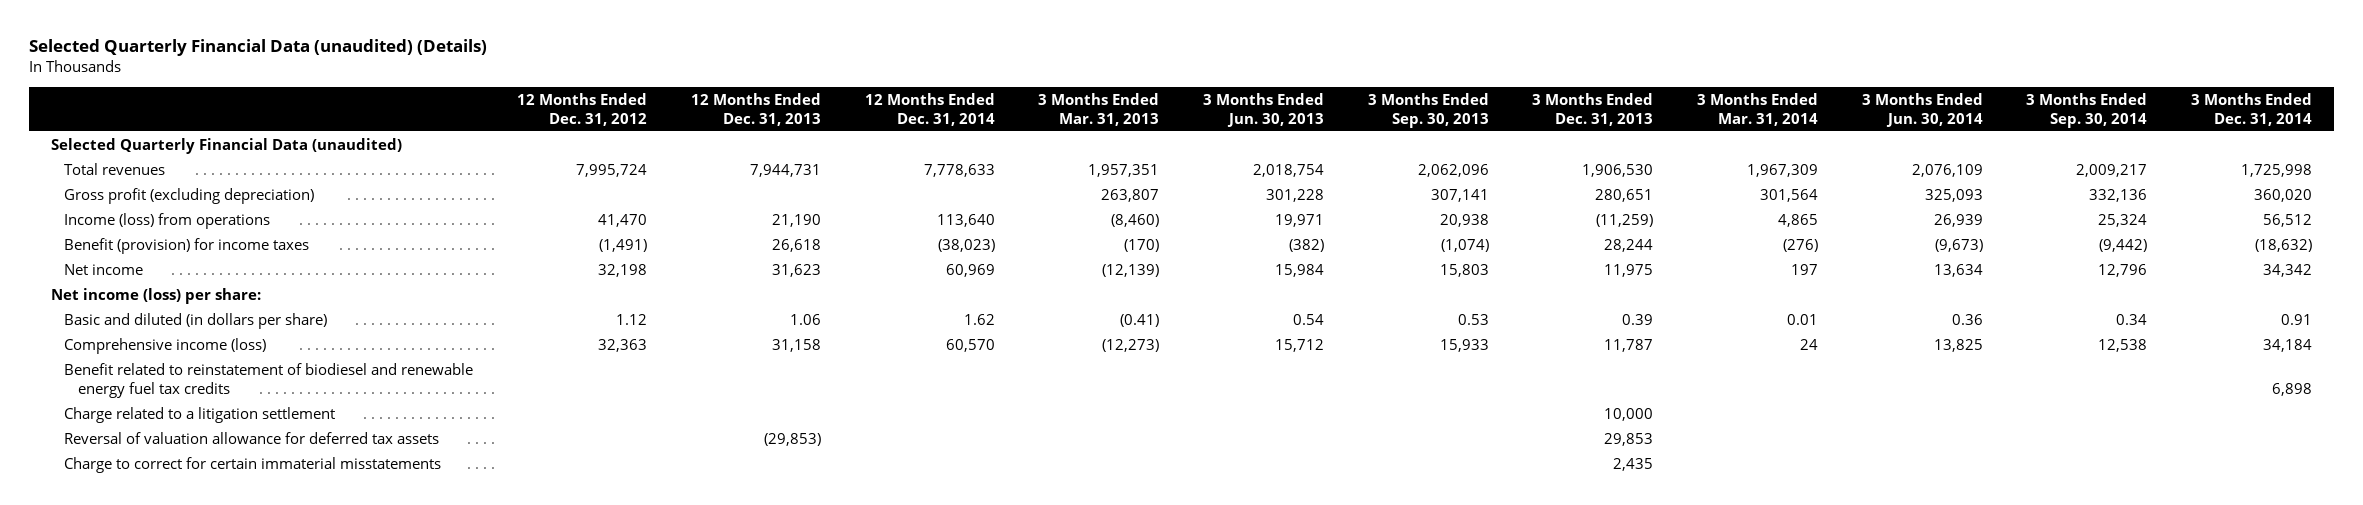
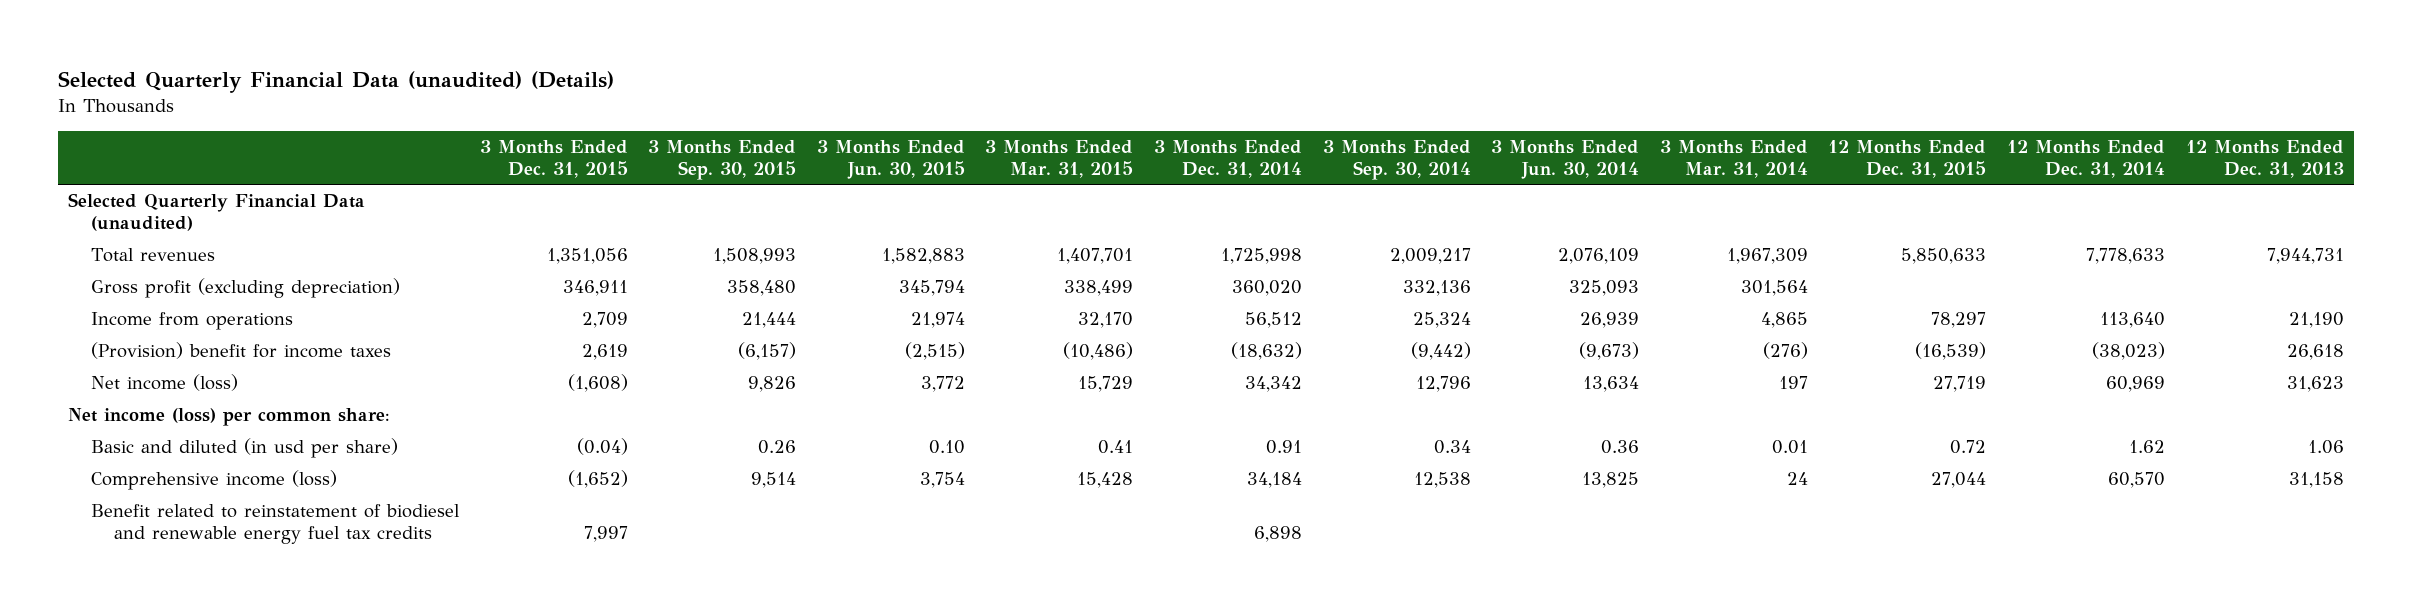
[517,92,648,126] 12 Months Ended Dec. 31, 2012 -> none
[1038,92,1160,126] 3 Months Ended Mar. 31, 2013 -> none
[1202,92,1324,127] 3 Months Ended Jun. 30, 2013 -> none
[1367,92,1489,128] 3 Months Ended Sep. 30, 2013 -> none
[1532,92,1654,126] 3 Months Ended Dec. 31, 2013 -> none
none -> [479,139,628,178] 3 Months Ended Dec. 31, 2015
none -> [648,139,797,180] 3 Months Ended Sep. 30, 2015
none -> [816,139,965,179] 3 Months Ended Jun. 30, 2015
none -> [985,139,1134,178] 3 Months Ended Mar. 31, 2015
none -> [1828,139,1987,178] 12 Months Ended Dec. 31, 2015
[64,212,271,229] Income (loss) from operations -> [91,312,294,331] Income from operations
[64,237,310,254] Benefit (provision) for income taxes -> [91,342,392,360] (Provision) benefit for income taxes
[64,263,144,275] Net income -> [91,374,239,392] Net income (loss)
[50,287,261,304] Net income (loss) per share: -> [68,408,391,427] Net income (loss) per common share:
[64,312,328,329] Basic and diluted (in dollars per share) -> [91,438,399,459] Basic and diluted (in usd per share)
[64,406,336,423] Charge related to a litigation settlement -> none
[64,431,440,444] Reversal of valuation allowance for deferred tax assets -> none
[64,456,442,473] Charge to correct for certain immaterial misstatements -> none

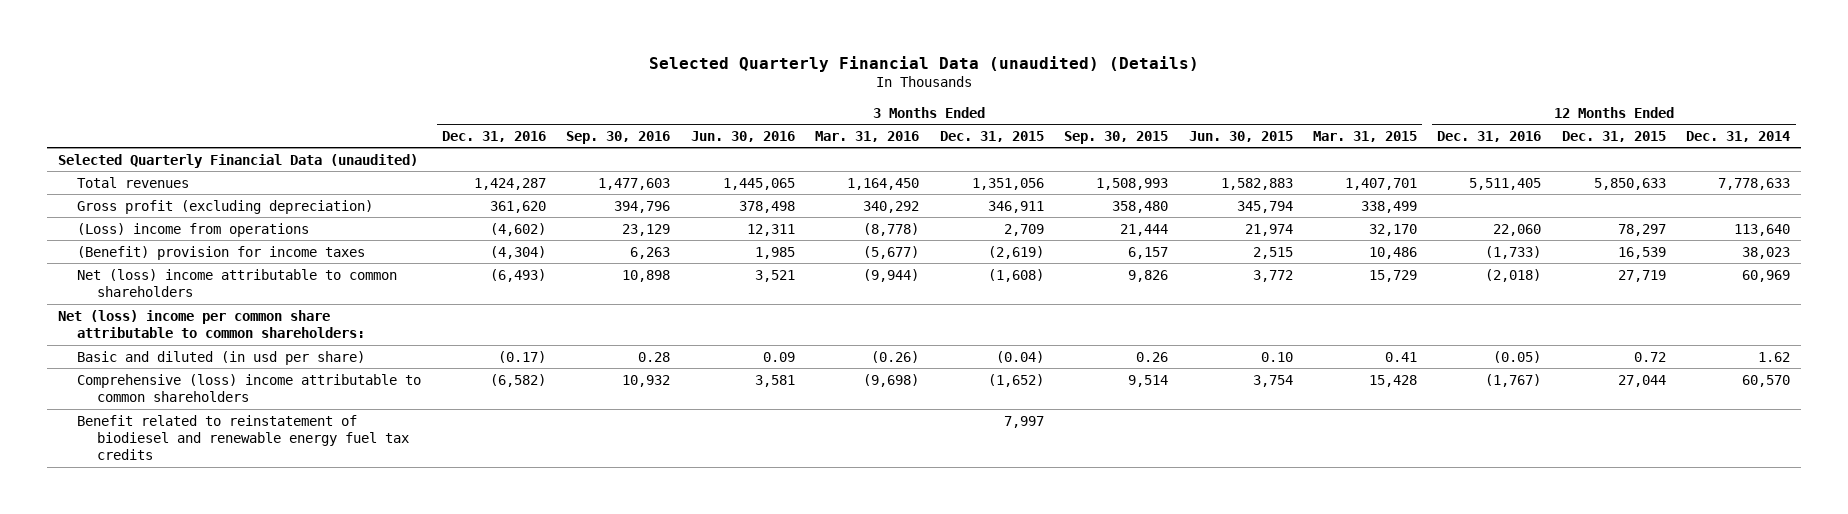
[1154,139,1303,178] 3 Months Ended Dec. 31, 2014 -> none
[1322,139,1471,180] 3 Months Ended Sep. 30, 2014 -> none
[1491,139,1640,179] 3 Months Ended Jun. 30, 2014 -> none
[1659,139,1808,178] 3 Months Ended Mar. 31, 2014 -> none
[2185,139,2344,178] 12 Months Ended Dec. 31, 2013 -> none
none -> [441,130,546,142] Dec. 31, 2016
none -> [566,130,671,144] Sep. 30, 2016
none -> [690,130,795,142] Jun. 30, 2016
none -> [815,130,920,142] Mar. 31, 2016
none -> [1437,130,1542,142] Dec. 31, 2016
[91,312,294,331] Income from operations -> [77,222,310,237] (Loss) income from operations
[91,342,392,360] (Provision) benefit for income taxes -> [77,245,366,260] (Benefit) provision for income taxes
[581,344,628,361] 2,619 -> [987,245,1044,259] (2,619)
[738,342,797,361] (6,157) -> [1128,246,1169,259] 6,157
[904,342,965,361] (2,515) -> [1252,246,1293,259] 2,515
[1063,342,1134,361] (10,486) -> [1369,246,1418,259] 10,486
[1915,342,1987,361] (16,539) -> [1617,246,1666,259] 16,539
[2092,342,2166,361] (38,023) -> [1742,246,1791,259] 38,023
[91,374,239,392] Net income (loss) -> [77,268,398,297] Net (loss) income attributable to common shareholders
[68,408,391,427] Net income (loss) per common share: -> [57,309,366,338] Net (loss) income per common share attributable to common shareholders:
[91,470,338,491] Comprehensive income (loss) -> [77,373,422,402] Comprehensive (loss) income attributable to common shareholders

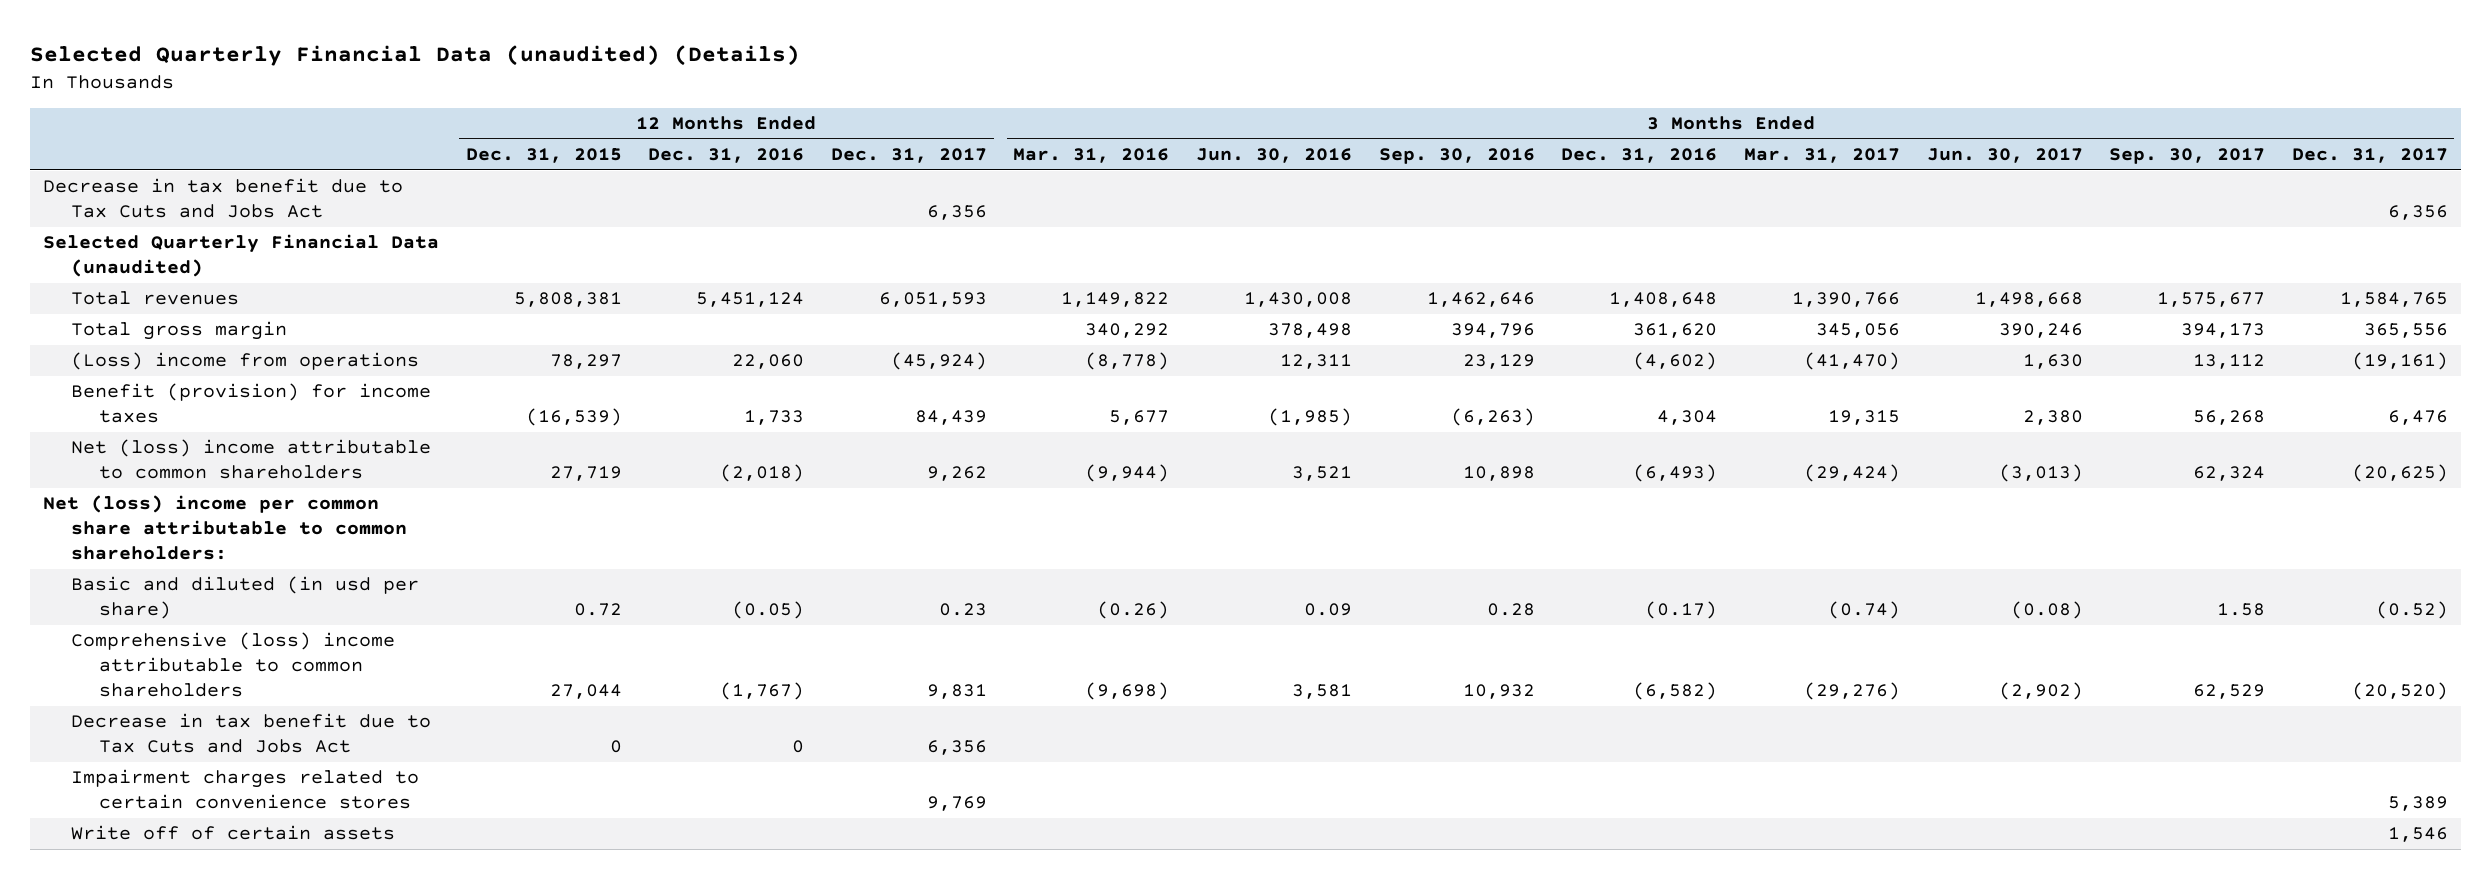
[939,130,1044,142] Dec. 31, 2015 -> none
[1064,130,1169,144] Sep. 30, 2015 -> none
[1188,130,1293,142] Jun. 30, 2015 -> none
[1313,130,1418,142] Mar. 31, 2015 -> none
[1686,130,1791,142] Dec. 31, 2014 -> none
none -> [830,148,987,164] Dec. 31, 2017
none -> [1743,148,1900,164] Mar. 31, 2017
none -> [1926,148,2083,164] Jun. 30, 2017
none -> [2109,148,2266,165] Sep. 30, 2017
none -> [2291,148,2448,164] Dec. 31, 2017
none -> [43,178,404,219] Decrease in tax benefit due to Tax Cuts and Jobs Act
[473,177,546,190] 1,424,287 -> [1609,292,1718,308] 1,408,648
[598,177,671,190] 1,477,603 -> [1426,292,1535,308] 1,462,646
[722,177,795,190] 1,445,065 -> [1244,292,1353,308] 1,430,008
[847,177,920,190] 1,164,450 -> [1061,292,1170,308] 1,149,822
[1469,177,1542,190] 5,511,405 -> [696,292,805,308] 5,451,124
[1593,177,1666,190] 5,850,633 -> [513,292,622,308] 5,808,381
[77,199,374,214] Gross profit (excluding depreciation) -> [71,321,288,341] Total gross margin
[77,245,366,260] (Benefit) provision for income taxes -> [71,383,432,424] Benefit (provision) for income taxes
[489,245,546,259] (4,304) -> [1657,410,1718,426] 4,304
[630,246,671,259] 6,263 -> [1450,408,1535,427] (6,263)
[754,246,795,259] 1,985 -> [1268,408,1353,427] (1,985)
[863,245,920,259] (5,677) -> [1109,410,1170,426] 5,677
[1485,245,1542,259] (1,733) -> [744,410,805,426] 1,733
[1617,246,1666,259] 16,539 -> [525,408,622,427] (16,539)
[77,414,410,461] Benefit related to reinstatement of biodiesel and renewable energy fuel tax credits -> none
none -> [71,713,432,754] Decrease in tax benefit due to Tax Cuts and Jobs Act
none -> [71,769,420,810] Impairment charges related to certain convenience stores
none -> [71,825,396,841] Write off of certain assets

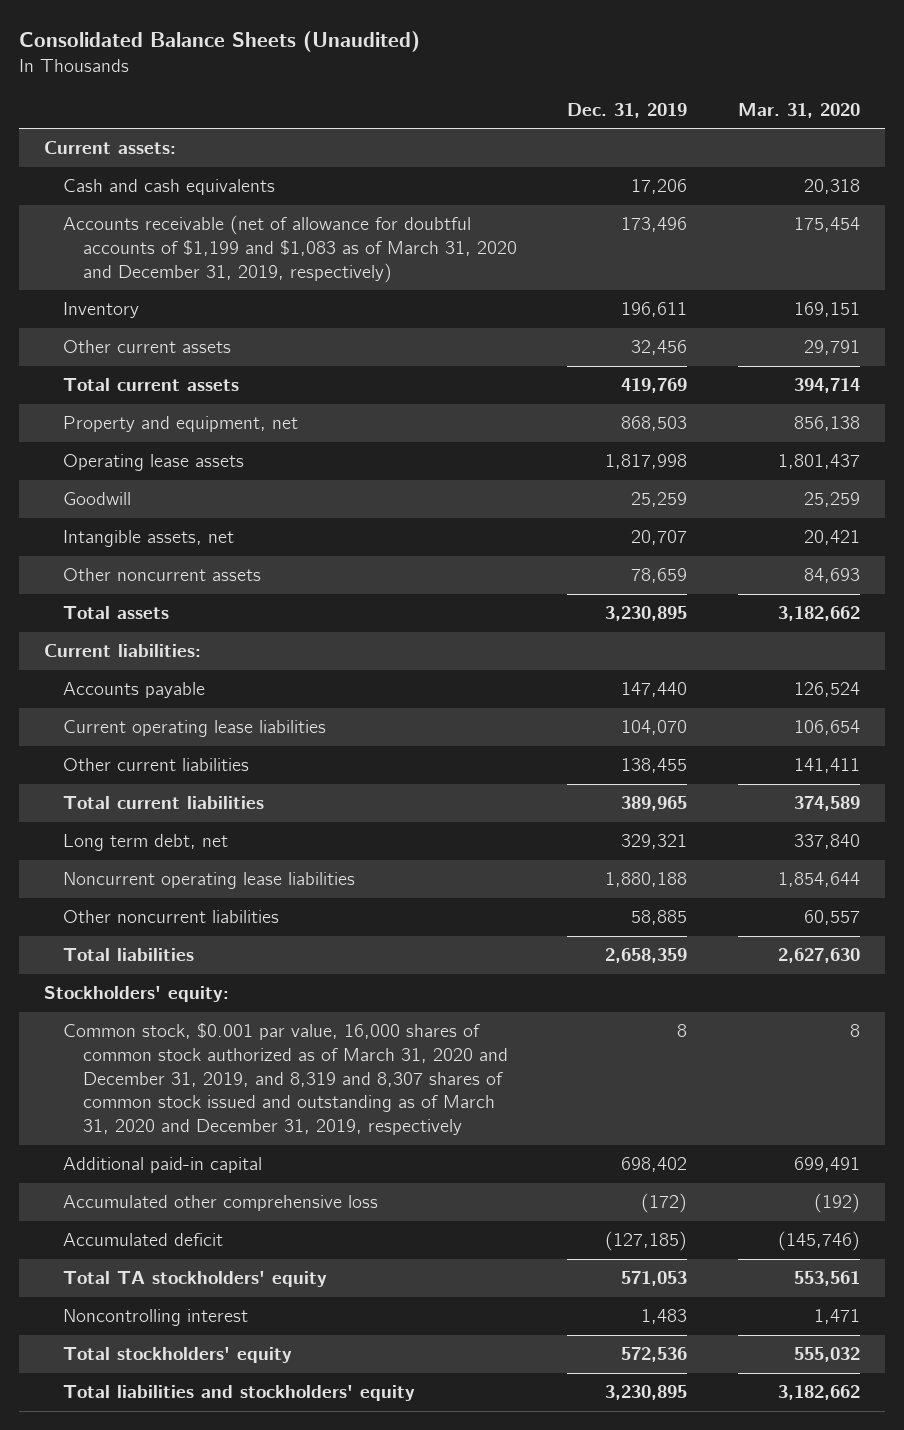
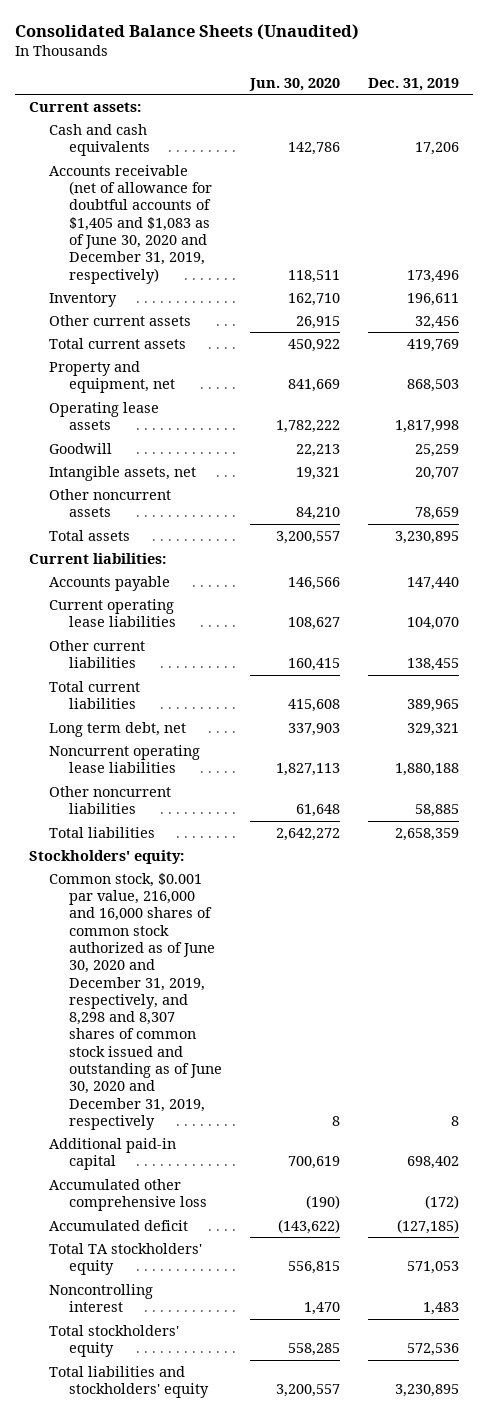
[737,102,860,118] Mar. 31, 2020 -> none
none -> [248,77,340,91] Jun. 30, 2020
[63,215,517,283] Accounts receivable (net of allowance for doubtful accounts of $1,199 and $1,083 as of March 31, 2020 and December 31, 2019, respectively) -> [48,164,212,284] Accounts receivable (net of allowance for doubtful accounts of $1,405 and $1,083 as of June 30, 2020 and December 31, 2019, respectively)
[63,1023,508,1136] Common stock, $0.001 par value, 16,000 shares of common stock authorized as of March 31, 2020 and December 31, 2019, and 8,319 and 8,307 shares of common stock issued and outstanding as of March 31, 2020 and December 31, 2019, respectively -> [48,872,222,1130] Common stock, $0.001 par value, 216,000 and 16,000 shares of common stock authorized as of June 30, 2020 and December 31, 2019, respectively, and 8,298 and 8,307 shares of common stock issued and outstanding as of June 30, 2020 and December 31, 2019, respectively

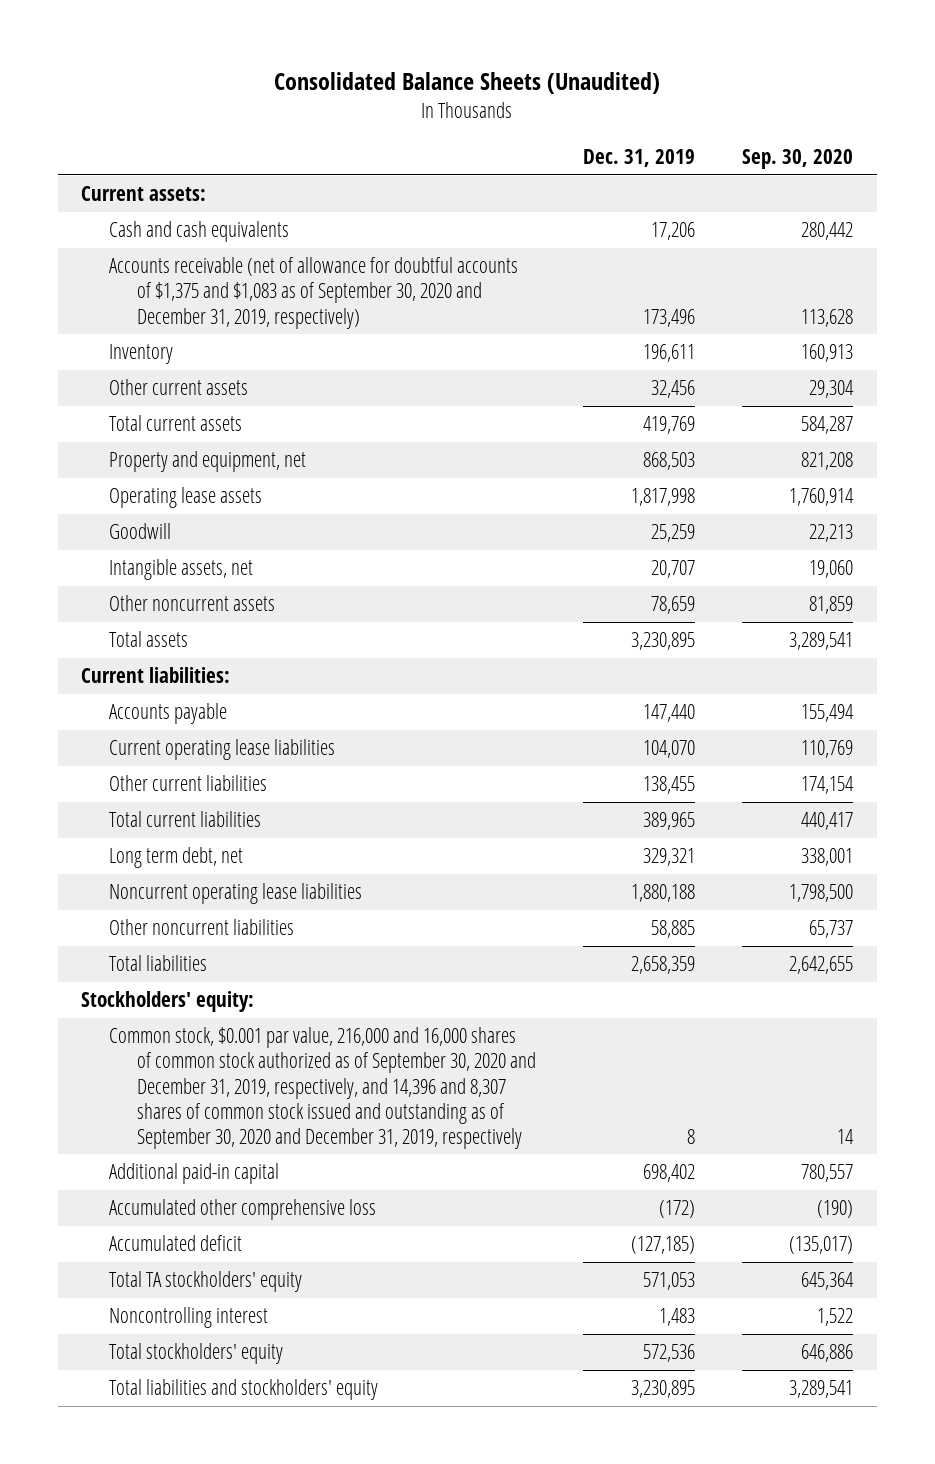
[248,77,340,91] Jun. 30, 2020 -> none
none -> [742,149,854,170] Sep. 30, 2020
[48,164,212,284] Accounts receivable (net of allowance for doubtful accounts of $1,405 and $1,083 as of June 30, 2020 and December 31, 2019, respectively) -> [109,257,519,329] Accounts receivable (net of allowance for doubtful accounts of $1,375 and $1,083 as of September 30, 2020 and December 31, 2019, respectively)
[48,872,222,1130] Common stock, $0.001 par value, 216,000 and 16,000 shares of common stock authorized as of June 30, 2020 and December 31, 2019, respectively, and 8,298 and 8,307 shares of common stock issued and outstanding as of June 30, 2020 and December 31, 2019, respectively -> [109,1027,537,1149] Common stock, $0.001 par value, 216,000 and 16,000 shares of common stock authorized as of September 30, 2020 and December 31, 2019, respectively, and 14,396 and 8,307 shares of common stock issued and outstanding as of September 30, 2020 and December 31, 2019, respectively

